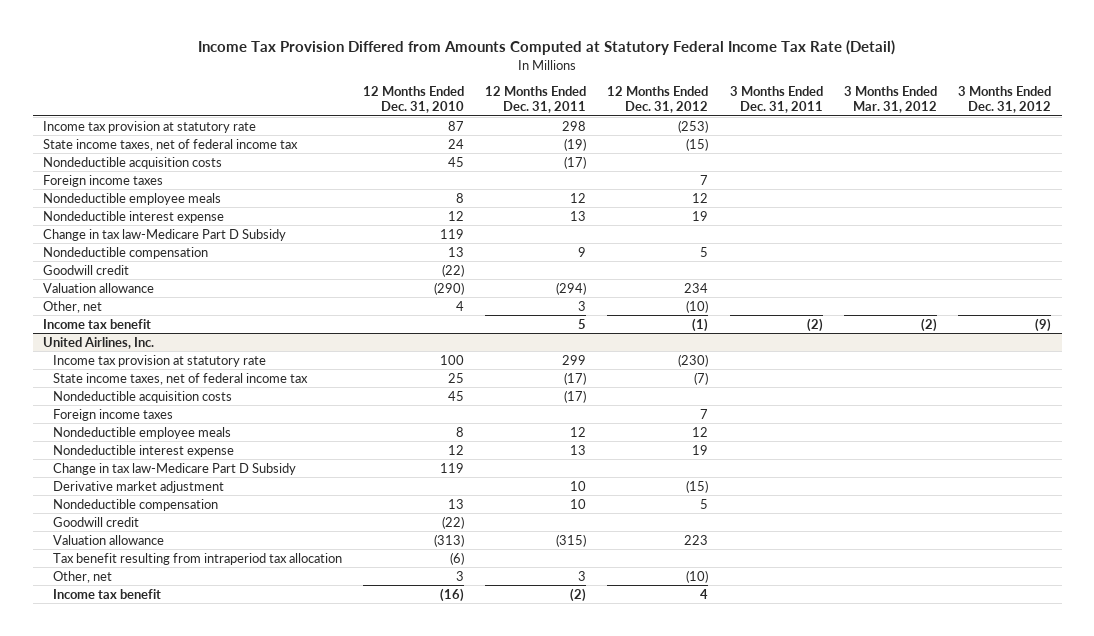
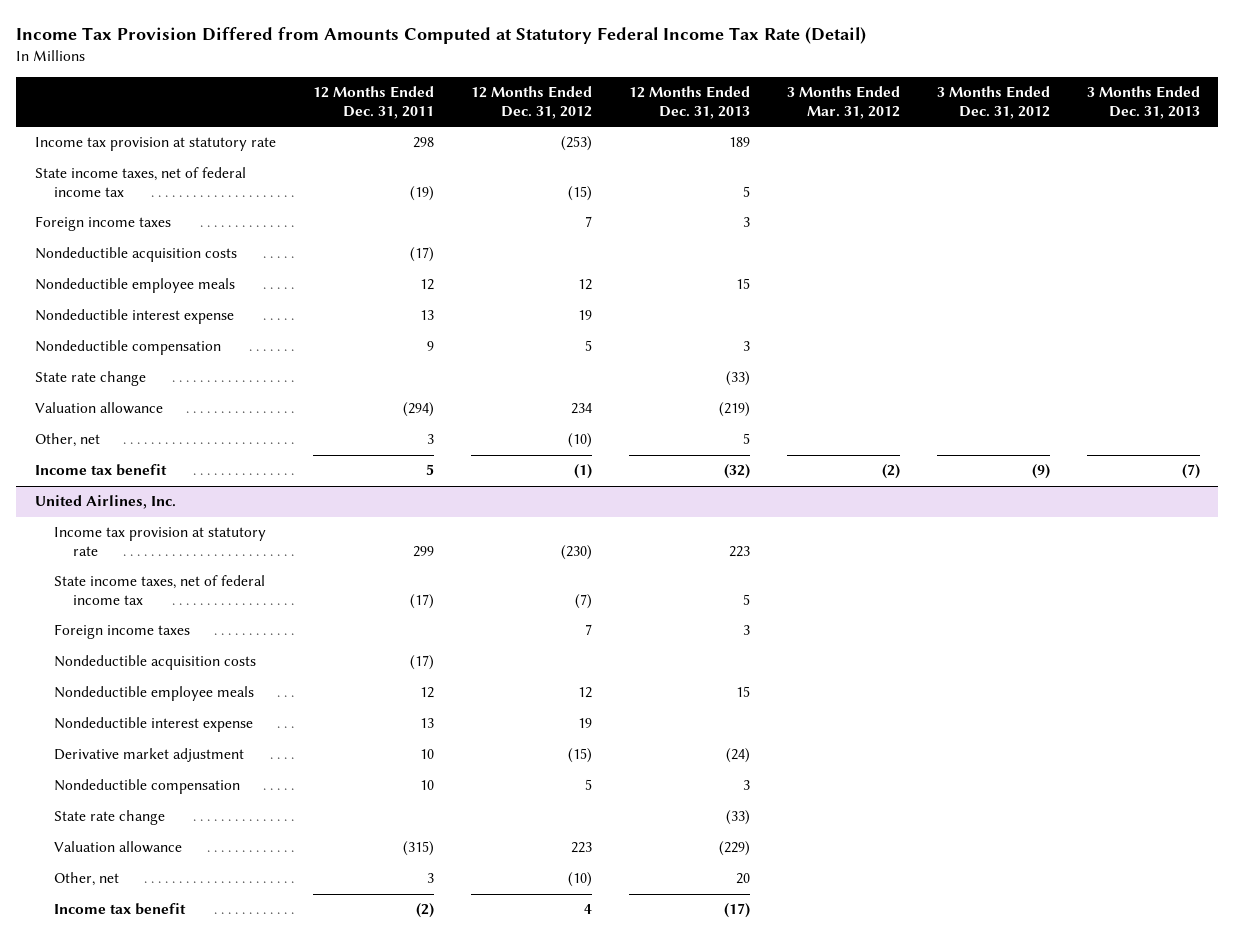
[362,86,464,114] 12 Months Ended Dec. 31, 2010 -> none
[729,86,823,114] 3 Months Ended Dec. 31, 2011 -> none
none -> [628,86,750,119] 12 Months Ended Dec. 31, 2013
none -> [1086,86,1200,119] 3 Months Ended Dec. 31, 2013
[43,156,223,169] Nondeductible acquisition costs -> [34,247,237,263] Nondeductible acquisition costs
[43,228,287,241] Change in tax law-Medicare Part D Subsidy -> none
[43,264,130,275] Goodwill credit -> none
none -> [34,371,146,387] State rate change
[52,390,232,403] Nondeductible acquisition costs -> [53,655,256,671] Nondeductible acquisition costs
[52,462,296,475] Change in tax law-Medicare Part D Subsidy -> none
[52,516,139,527] Goodwill credit -> none
none -> [53,810,165,826] State rate change
[52,552,342,565] Tax benefit resulting from intraperiod tax allocation -> none

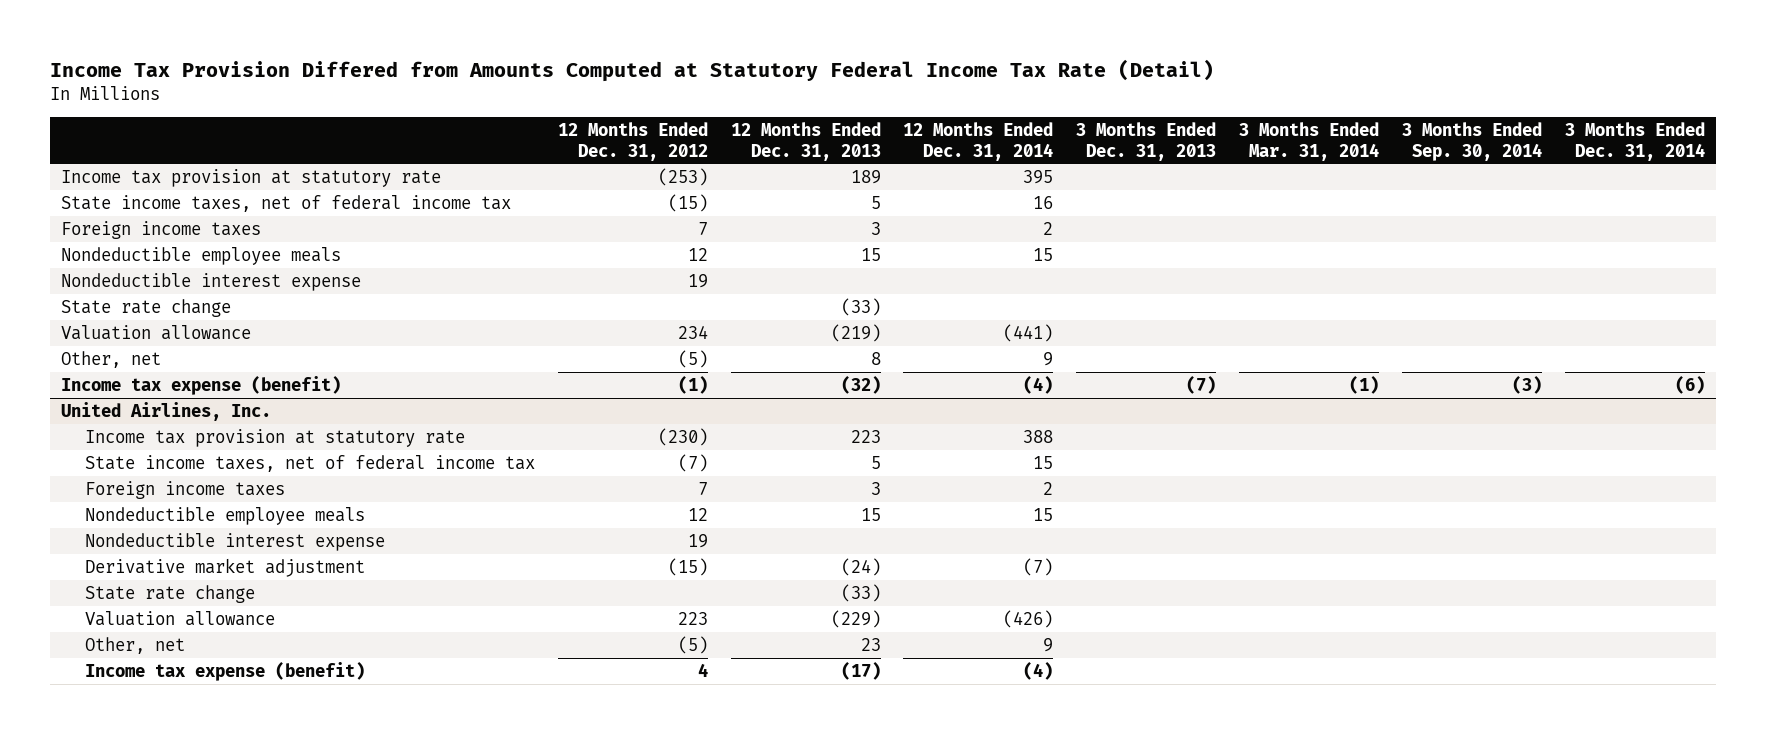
[312,86,434,119] 12 Months Ended Dec. 31, 2011 -> none
[786,86,900,119] 3 Months Ended Mar. 31, 2012 -> none
[936,86,1050,119] 3 Months Ended Dec. 31, 2012 -> none
none -> [903,121,1054,161] 12 Months Ended Dec. 31, 2014
none -> [1239,121,1380,161] 3 Months Ended Mar. 31, 2014
none -> [1401,121,1542,161] 3 Months Ended Sep. 30, 2014
none -> [1564,121,1705,161] 3 Months Ended Dec. 31, 2014
[34,247,237,263] Nondeductible acquisition costs -> none
[34,340,221,356] Nondeductible compensation -> none
[567,433,592,449] (10) -> [677,349,708,368] (5)
[742,433,750,445] 5 -> [870,351,881,365] 8
[34,464,167,477] Income tax benefit -> [61,375,342,395] Income tax expense (benefit)
[53,655,256,671] Nondeductible acquisition costs -> none
[53,779,240,795] Nondeductible compensation -> none
[567,872,592,888] (10) -> [677,635,708,654] (5)
[735,873,750,885] 20 -> [860,637,881,651] 23
[53,903,186,916] Income tax benefit -> [84,661,365,681] Income tax expense (benefit)

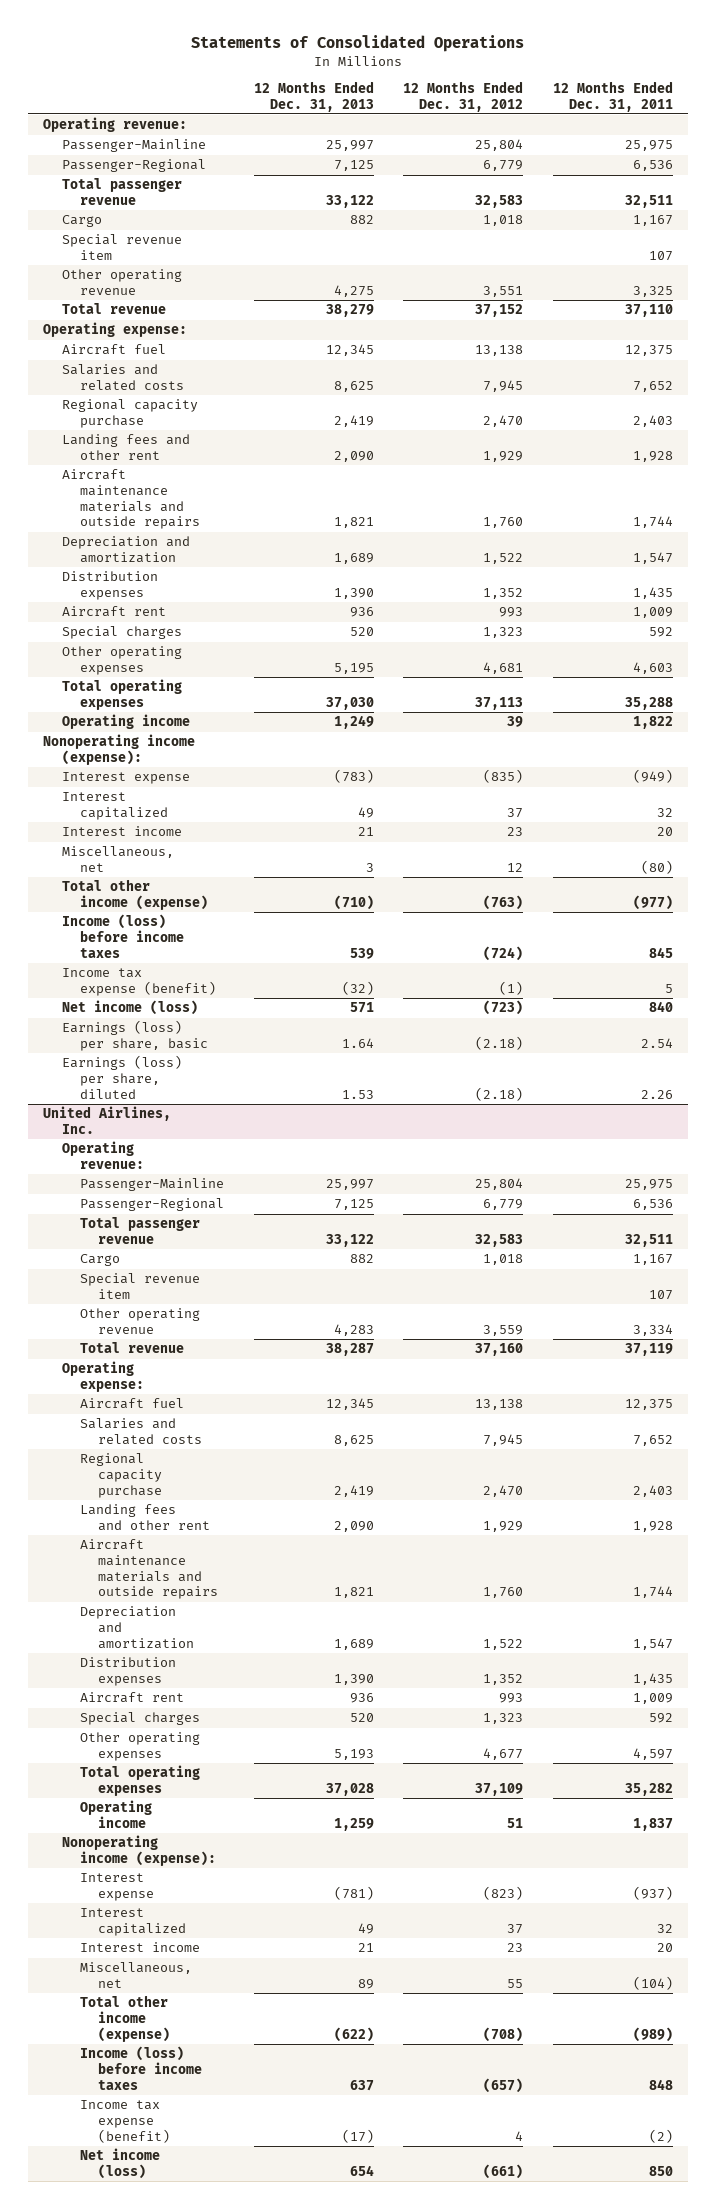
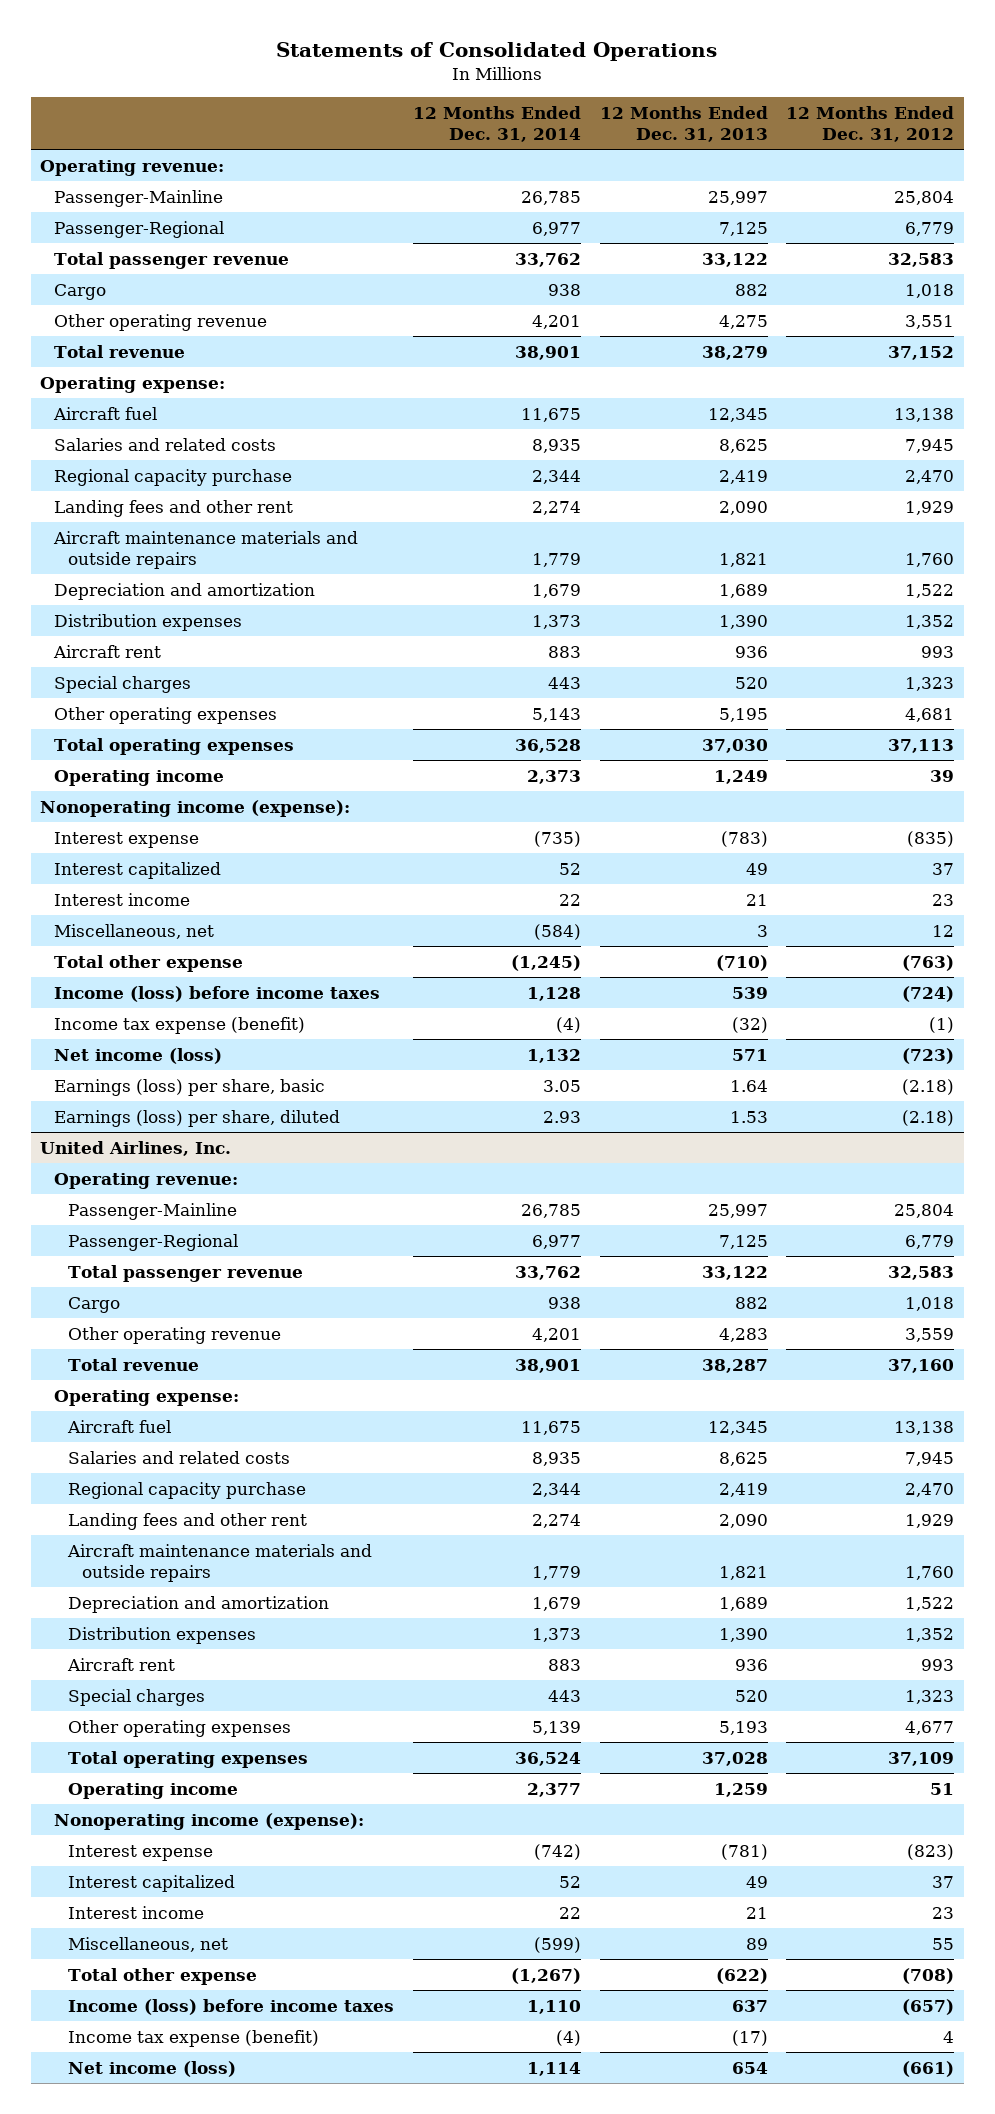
[553,80,674,112] 12 Months Ended Dec. 31, 2011 -> none
none -> [412,106,581,142] 12 Months Ended Dec. 31, 2014
[61,234,182,261] Special revenue item -> none
[61,879,208,911] Total other income (expense) -> [54,954,244,972] Total other expense
[79,1273,200,1300] Special revenue item -> none
[79,1995,171,2042] Total other income (expense) -> [68,1967,258,1985] Total other expense

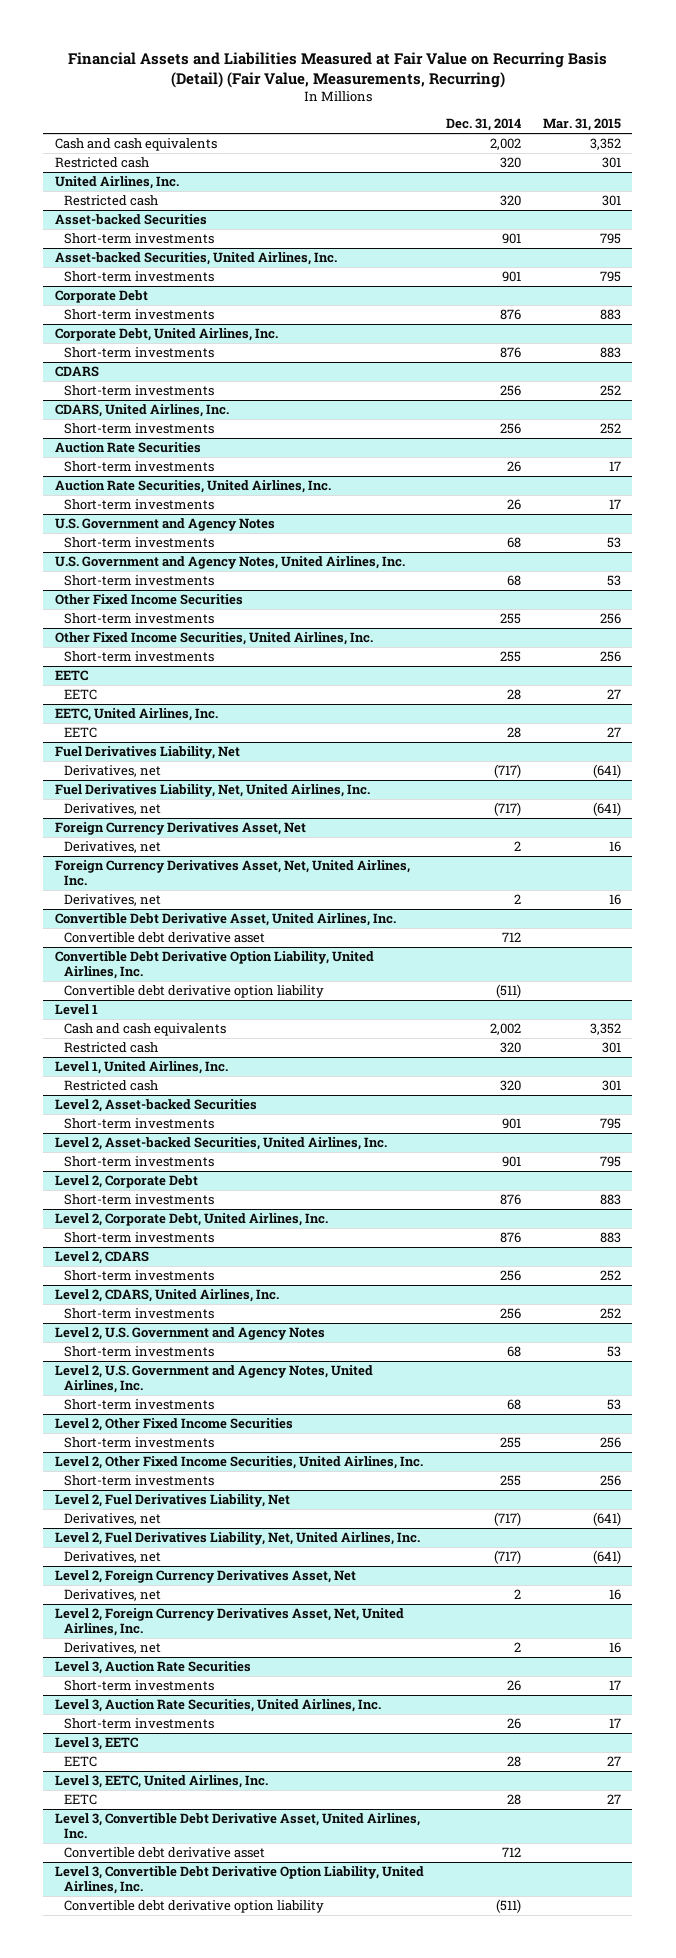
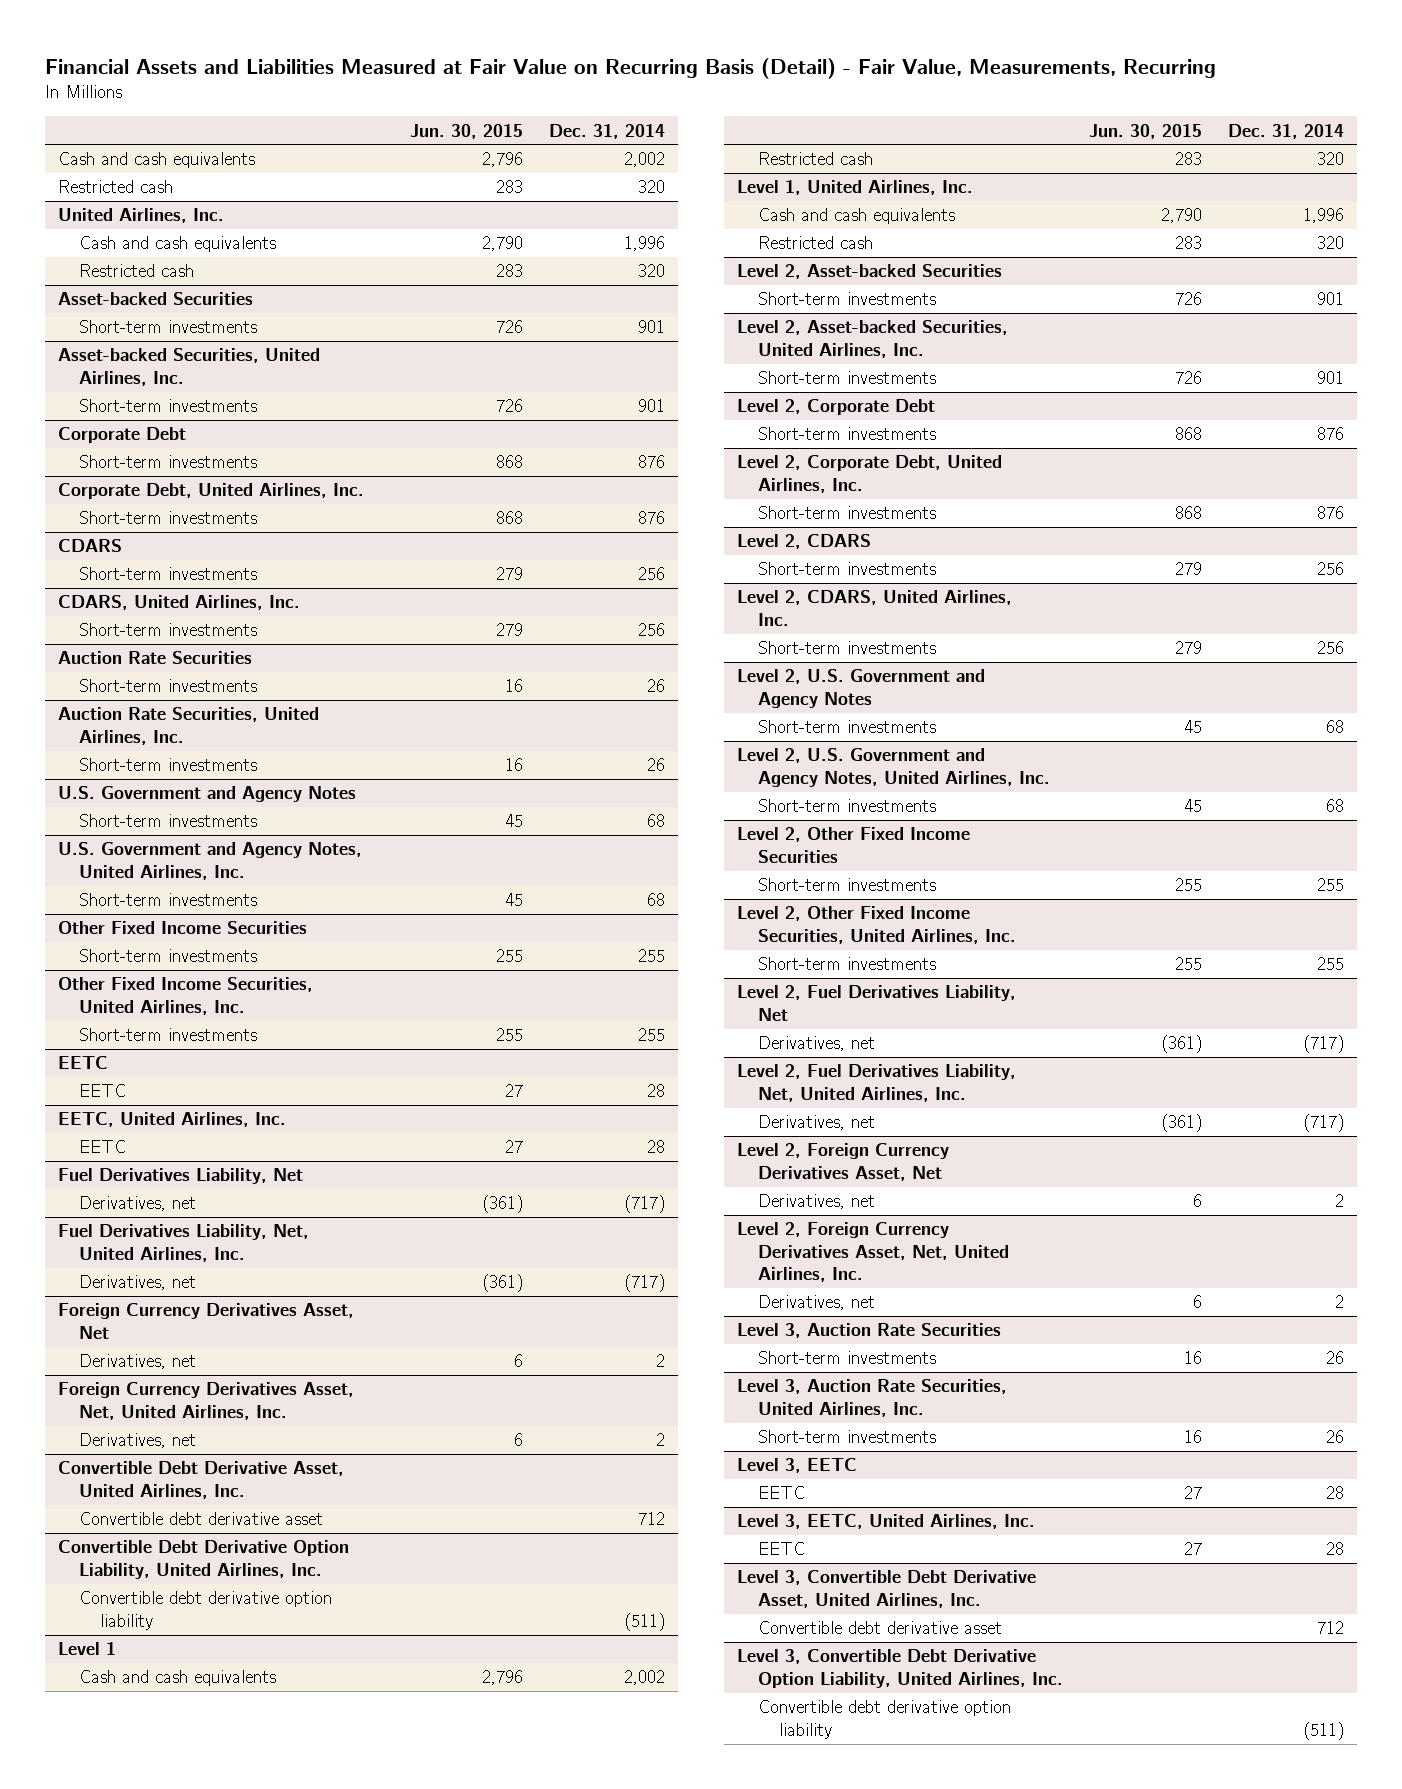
[67,51,607,88] Financial Assets and Liabilities Measured at Fair Value on Recurring Basis (Detail) (Fair Value, Measurements, Recurring) -> [45,57,1217,79] Financial Assets and Liabilities Measured at Fair Value on Recurring Basis (Detail) - Fair Value, Measurements, Recurring
[543,118,622,132] Mar. 31, 2015 -> none
none -> [410,123,524,139] Jun. 30, 2015
none -> [79,236,277,253] Cash and cash equivalents
none -> [757,208,955,225] Cash and cash equivalents

